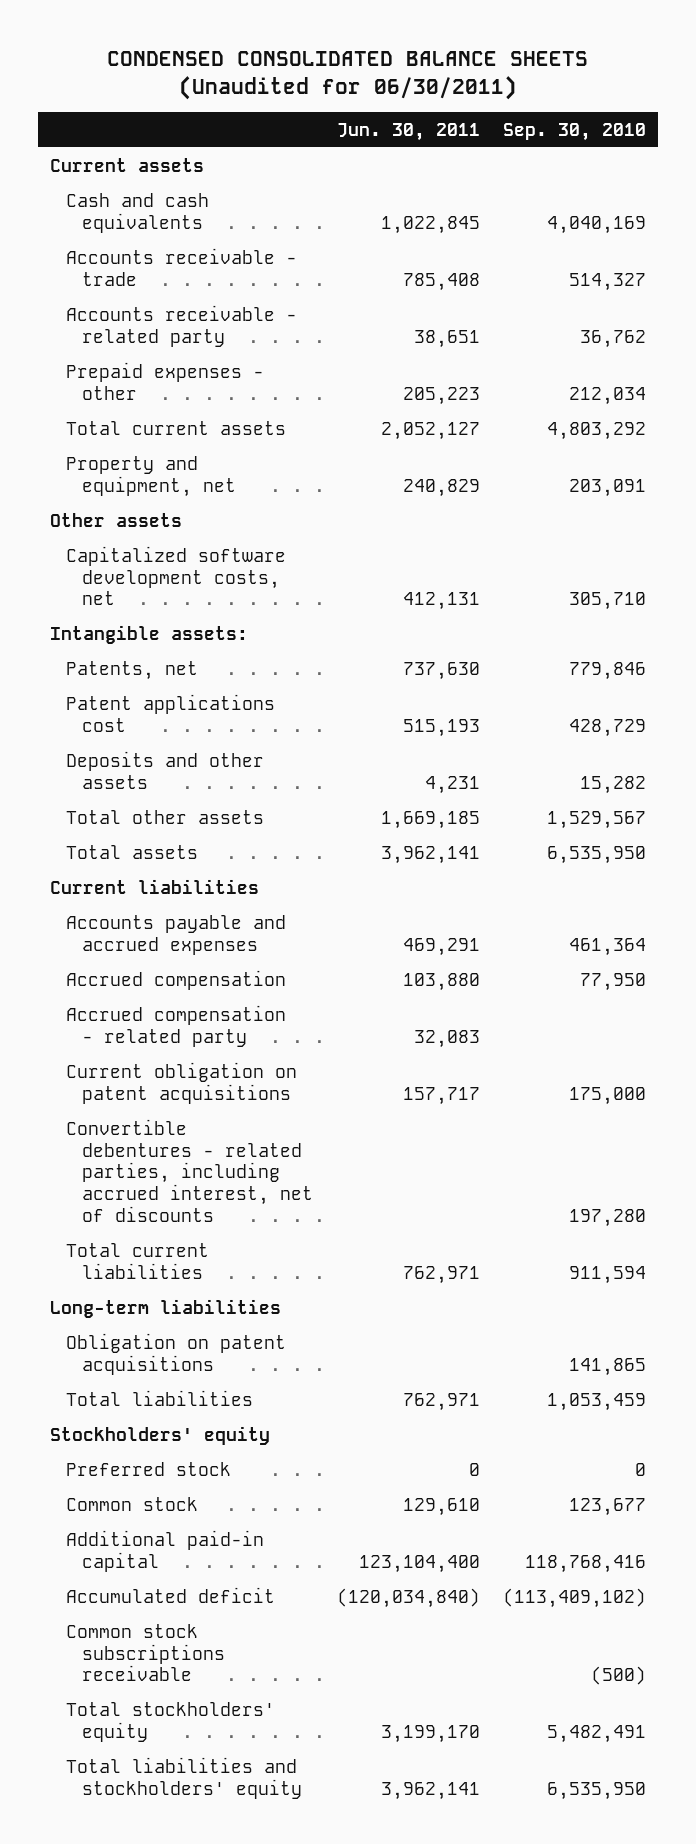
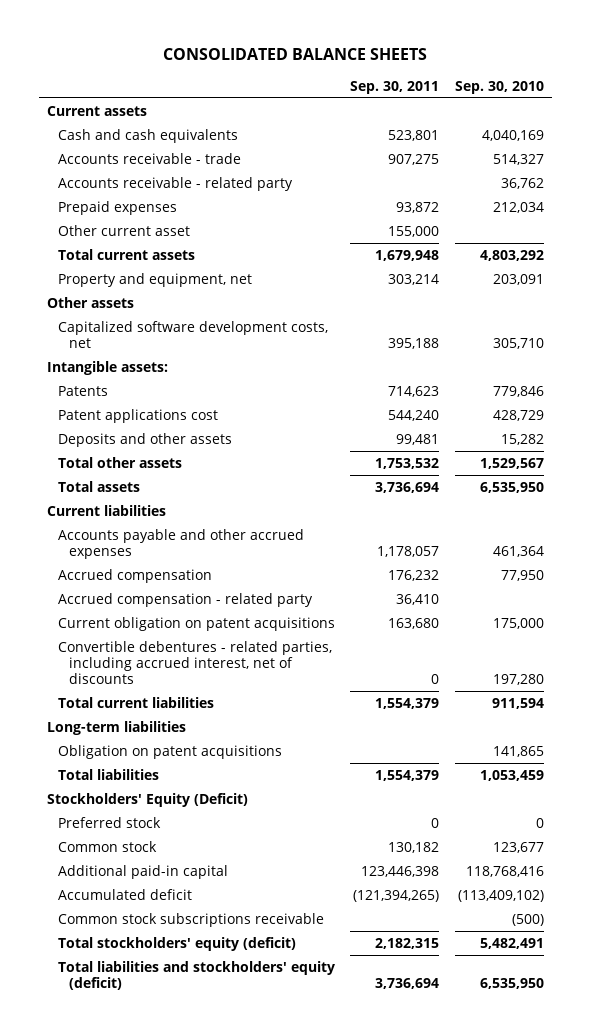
[107,50,589,100] CONDENSED CONSOLIDATED BALANCE SHEETS (Unaudited for 06/30/2011) -> [163,48,428,61] CONSOLIDATED BALANCE SHEETS
[336,122,480,141] Jun. 30, 2011 -> none
none -> [350,80,440,94] Sep. 30, 2011
[65,361,264,400] Prepaid expenses - other -> [57,200,177,215] Prepaid expenses
none -> [57,224,190,236] Other current asset
[65,660,198,680] Patents, net -> [57,385,108,396] Patents
[65,914,286,955] Accounts payable and accrued expenses -> [57,528,304,559] Accounts payable and other accrued expenses
[49,1425,270,1445] Stockholders' equity -> [46,792,248,807] Stockholders' Equity (Deficit)
[65,1701,275,1742] Total stockholders' equity -> [57,936,296,951] Total stockholders' equity (deficit)
[65,1756,302,1799] Total liabilities and stockholders' equity -> [57,960,335,990] Total liabilities and stockholders' equity (deficit)

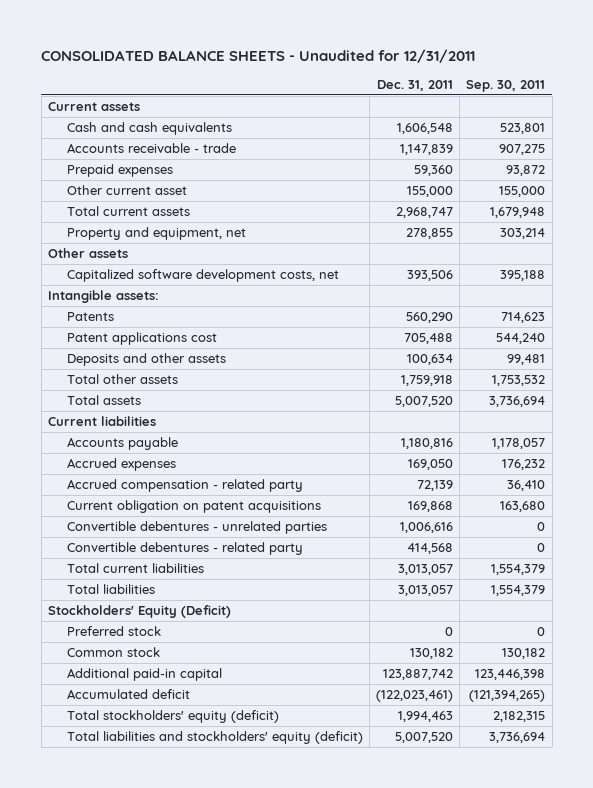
[163,48,428,61] CONSOLIDATED BALANCE SHEETS -> [41,49,476,64] CONSOLIDATED BALANCE SHEETS - Unaudited for 12/31/2011
[455,80,545,94] Sep. 30, 2010 -> none
none -> [377,79,454,91] Dec. 31, 2011
[57,176,293,191] Accounts receivable - related party -> none
[57,528,304,559] Accounts payable and other accrued expenses -> [67,436,179,450] Accounts payable
[57,568,212,583] Accrued compensation -> [67,457,177,471] Accrued expenses
none -> [67,520,328,534] Convertible debentures - unrelated parties
[57,640,332,684] Convertible debentures - related parties, including accrued interest, net of discounts -> [67,541,304,555] Convertible debentures - related party
[46,720,186,735] Long-term liabilities -> none
[57,744,282,759] Obligation on patent acquisitions -> none
[57,912,324,927] Common stock subscriptions receivable -> none

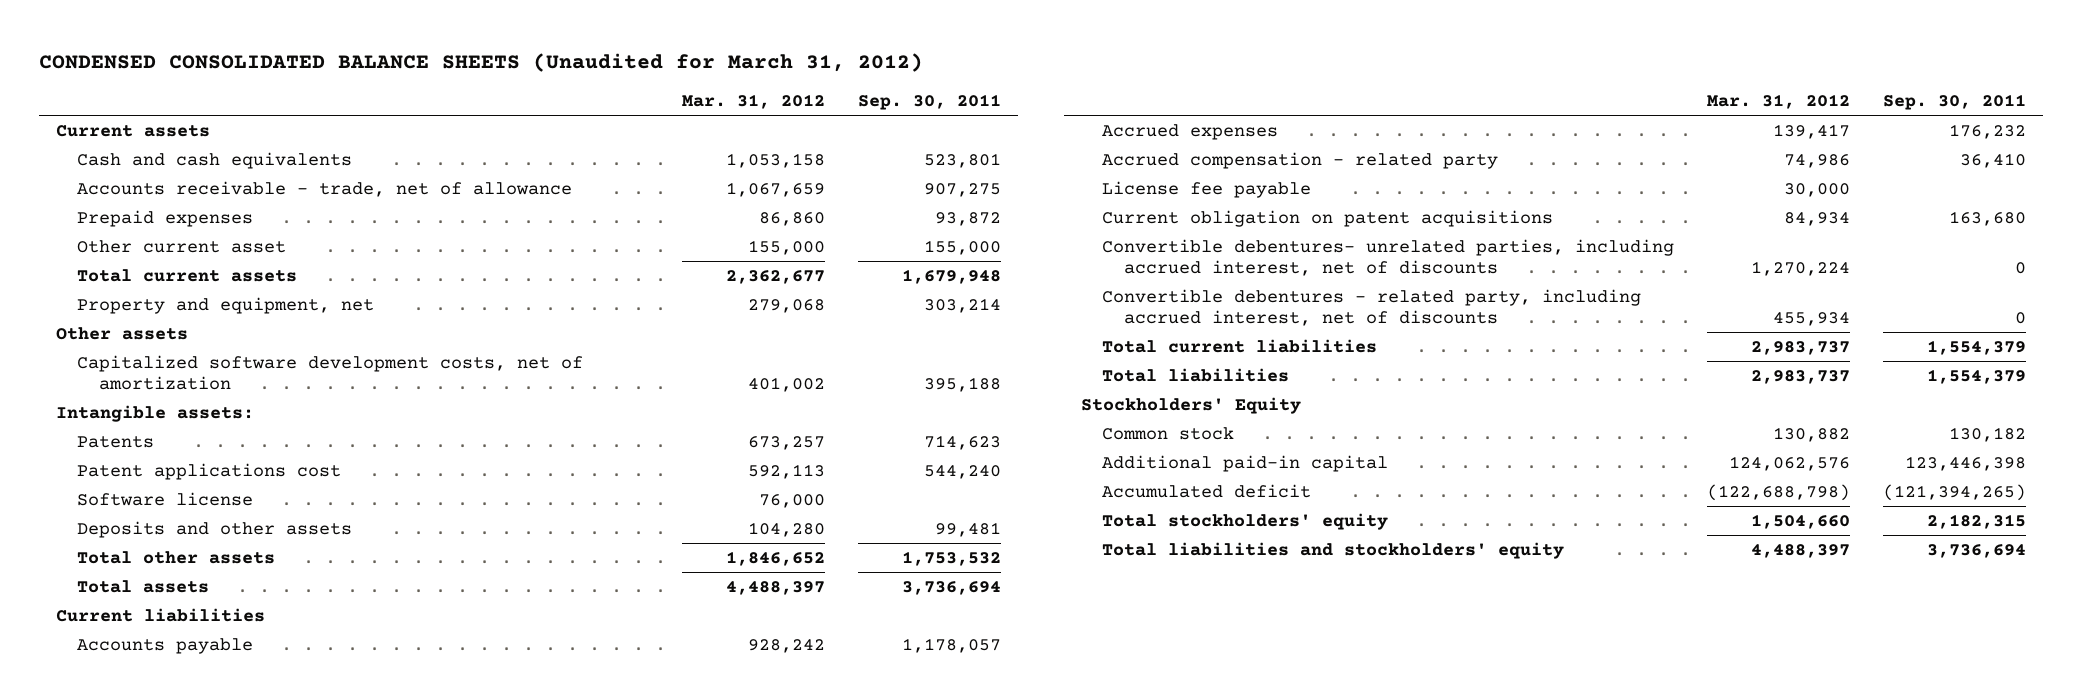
[41,49,476,64] CONSOLIDATED BALANCE SHEETS - Unaudited for 12/31/2011 -> [39,53,924,73] CONDENSED CONSOLIDATED BALANCE SHEETS (Unaudited for March 31, 2012)
[377,79,454,91] Dec. 31, 2011 -> none
none -> [682,94,826,110] Mar. 31, 2012
[67,142,237,153] Accounts receivable - trade -> [77,180,573,197] Accounts receivable - trade, net of allowance
[67,268,340,282] Capitalized software development costs, net -> [77,354,584,391] Capitalized software development costs, net of amortization
none -> [77,491,254,506] Software license
none -> [1102,180,1312,198] License fee payable
[67,520,328,534] Convertible debentures - unrelated parties -> [1102,238,1675,277] Convertible debentures- unrelated parties, including accrued interest, net of discounts
[67,541,304,555] Convertible debentures - related party -> [1102,288,1642,327] Convertible debentures - related party, including accrued interest, net of discounts
[67,625,162,636] Preferred stock -> none
[47,604,231,618] Stockholders' Equity (Deficit) -> [1080,396,1301,414] Stockholders' Equity
[67,709,280,723] Total stockholders' equity (deficit) -> [1102,512,1389,530] Total stockholders' equity
[67,730,364,744] Total liabilities and stockholders' equity (deficit) -> [1102,541,1565,559] Total liabilities and stockholders' equity

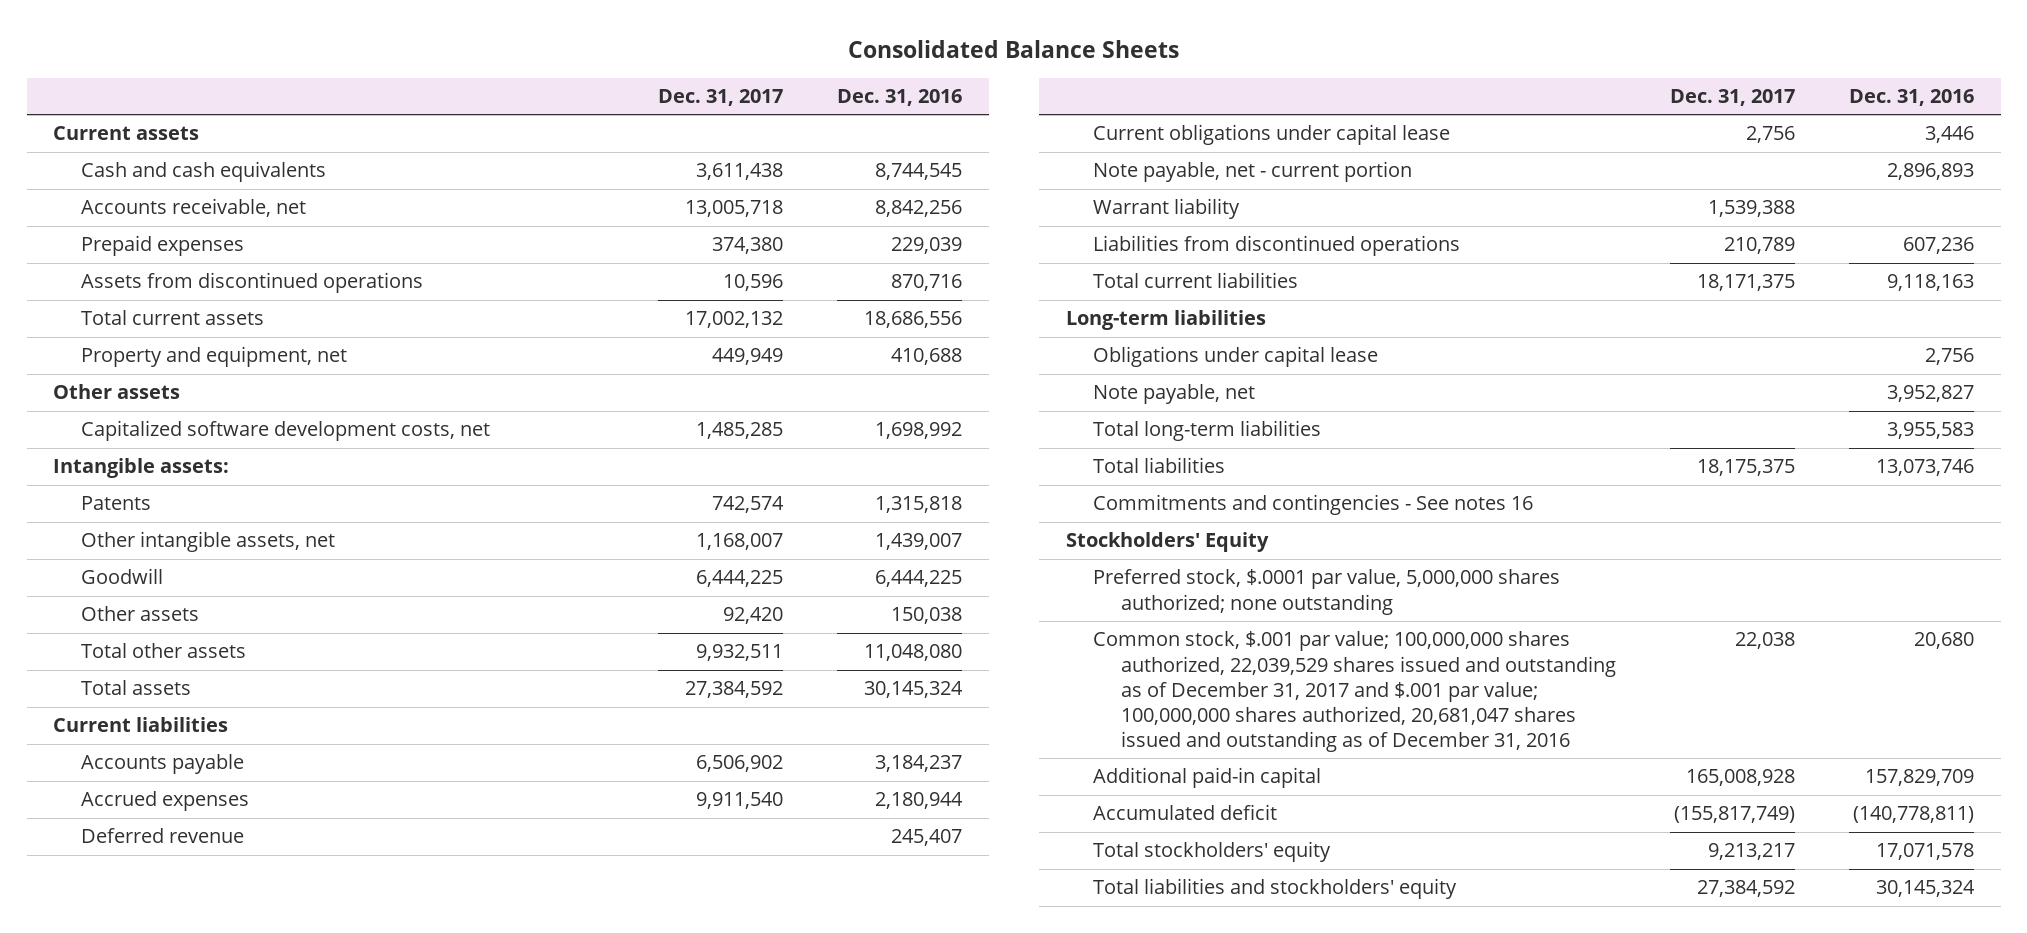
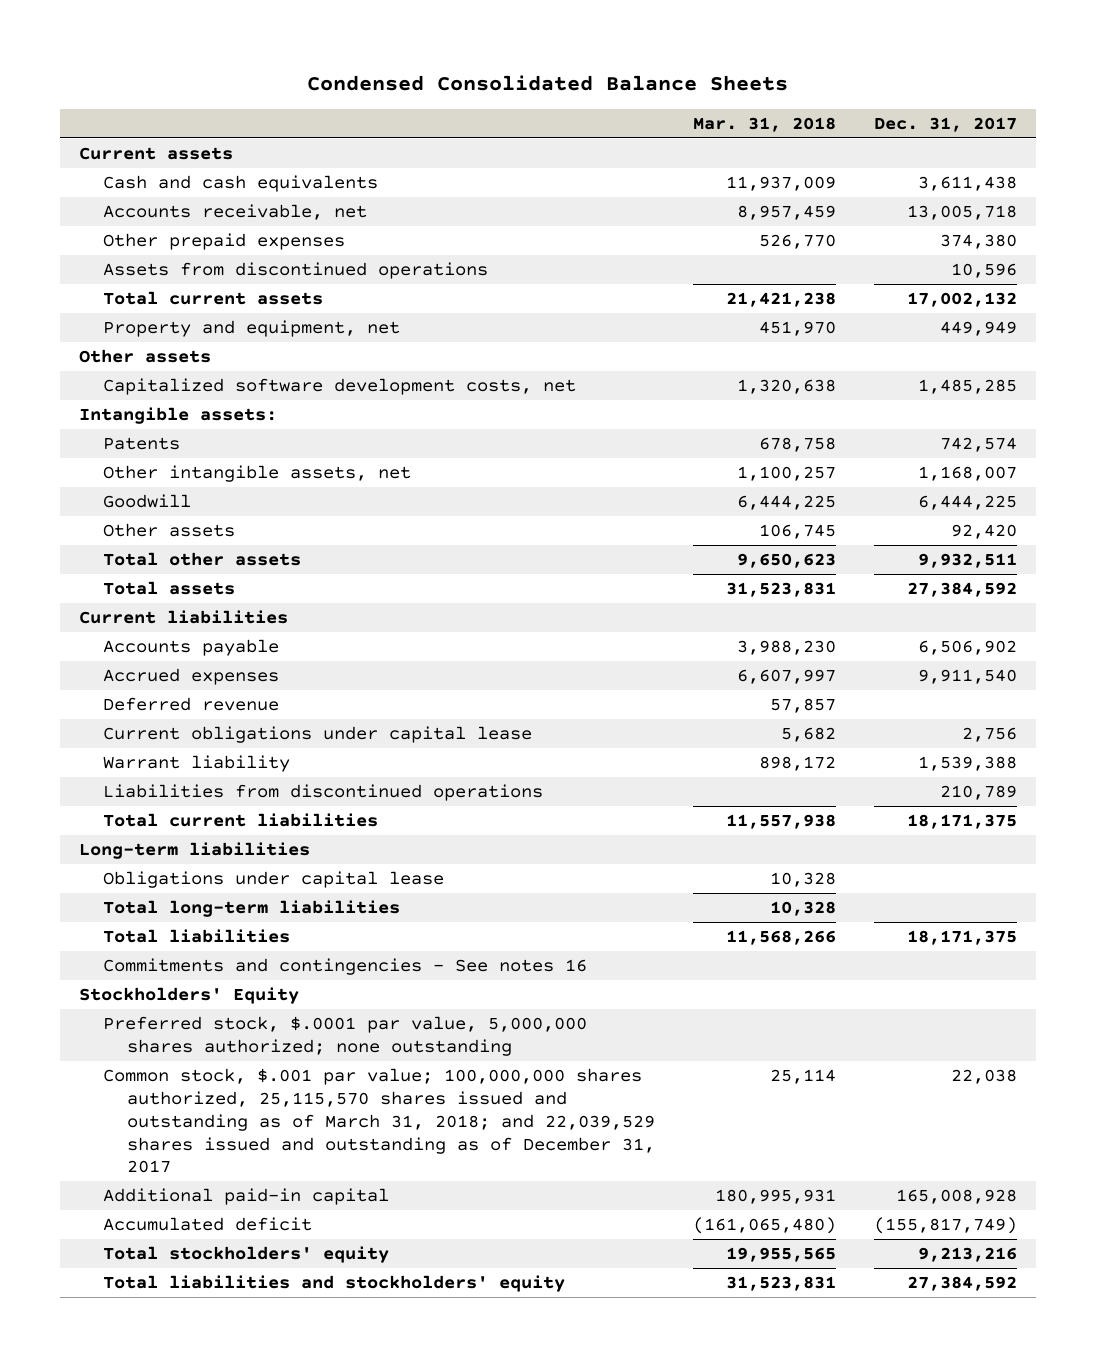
[847,39,1179,58] Consolidated Balance Sheets -> [306,74,788,91] Condensed Consolidated Balance Sheets
[836,88,962,106] Dec. 31, 2016 -> none
none -> [693,116,837,132] Mar. 31, 2018
[81,235,245,257] Prepaid expenses -> [102,233,345,251] Other prepaid expenses
[1093,161,1413,183] Note payable, net - current portion -> none
[1093,384,1256,405] Note payable, net -> none
[1696,459,1795,477] 18,175,375 -> [906,930,1017,946] 18,171,375
[1093,631,1616,753] Common stock, $.001 par value; 100,000,000 shares authorized, 22,039,529 shares issued and outstanding as of December 31, 2017 and $.001 par value; 100,000,000 shares authorized, 20,681,047 shares issued and outstanding as of December 31, 2016 -> [102,1068,656,1174] Common stock, $.001 par value; 100,000,000 shares authorized, 25,115,570 shares issued and outstanding as of March 31, 2018; and 22,039,529 shares issued and outstanding as of December 31, 2017
[1707,843,1795,861] 9,213,217 -> [917,1247,1017,1263] 9,213,216

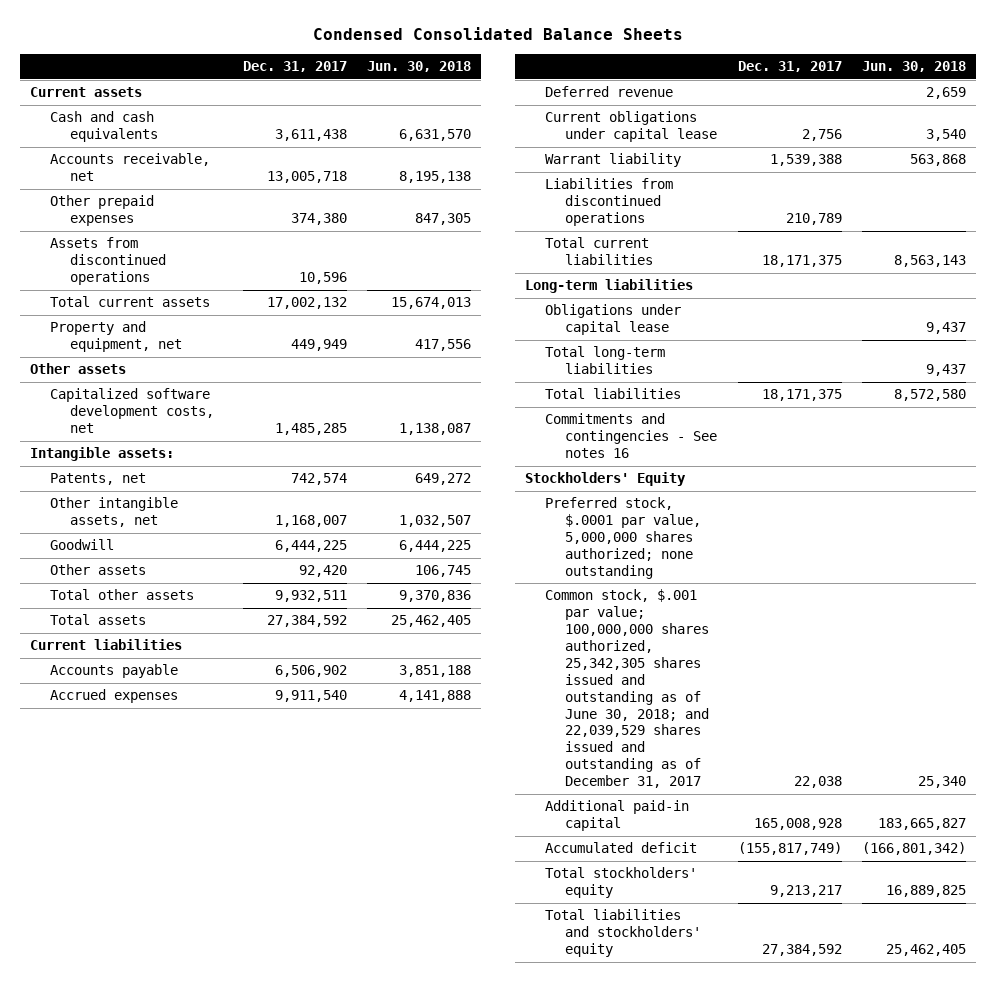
[693,116,837,132] Mar. 31, 2018 -> none
none -> [367,61,472,73] Jun. 30, 2018
[102,437,180,451] Patents -> [50,473,147,486] Patents, net
[102,1068,656,1174] Common stock, $.001 par value; 100,000,000 shares authorized, 25,115,570 shares issued and outstanding as of March 31, 2018; and 22,039,529 shares issued and outstanding as of December 31, 2017 -> [544,589,710,789] Common stock, $.001 par value; 100,000,000 shares authorized, 25,342,305 shares issued and outstanding as of June 30, 2018; and 22,039,529 shares issued and outstanding as of December 31, 2017
[917,1247,1017,1263] 9,213,216 -> [769,885,842,898] 9,213,217

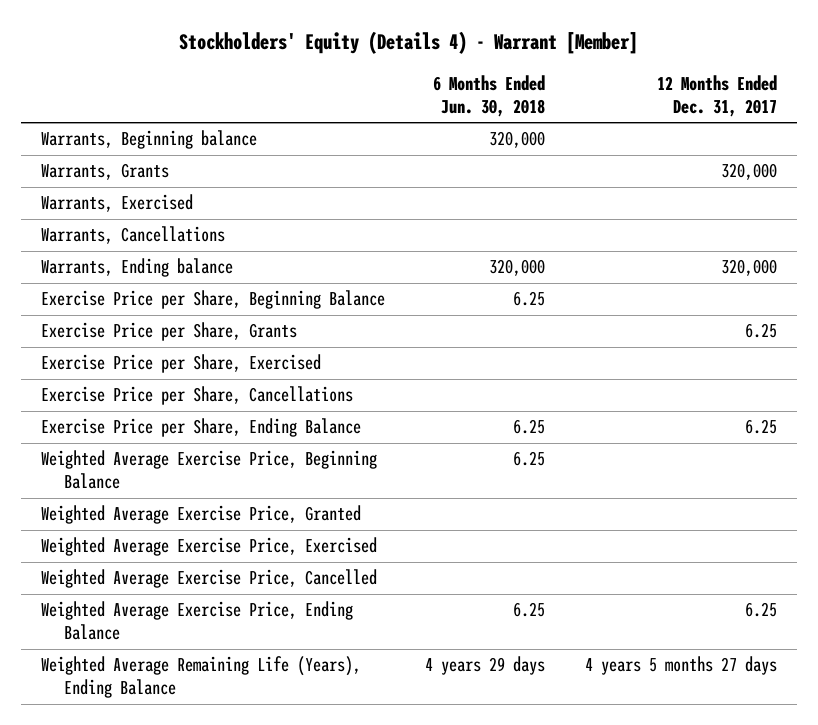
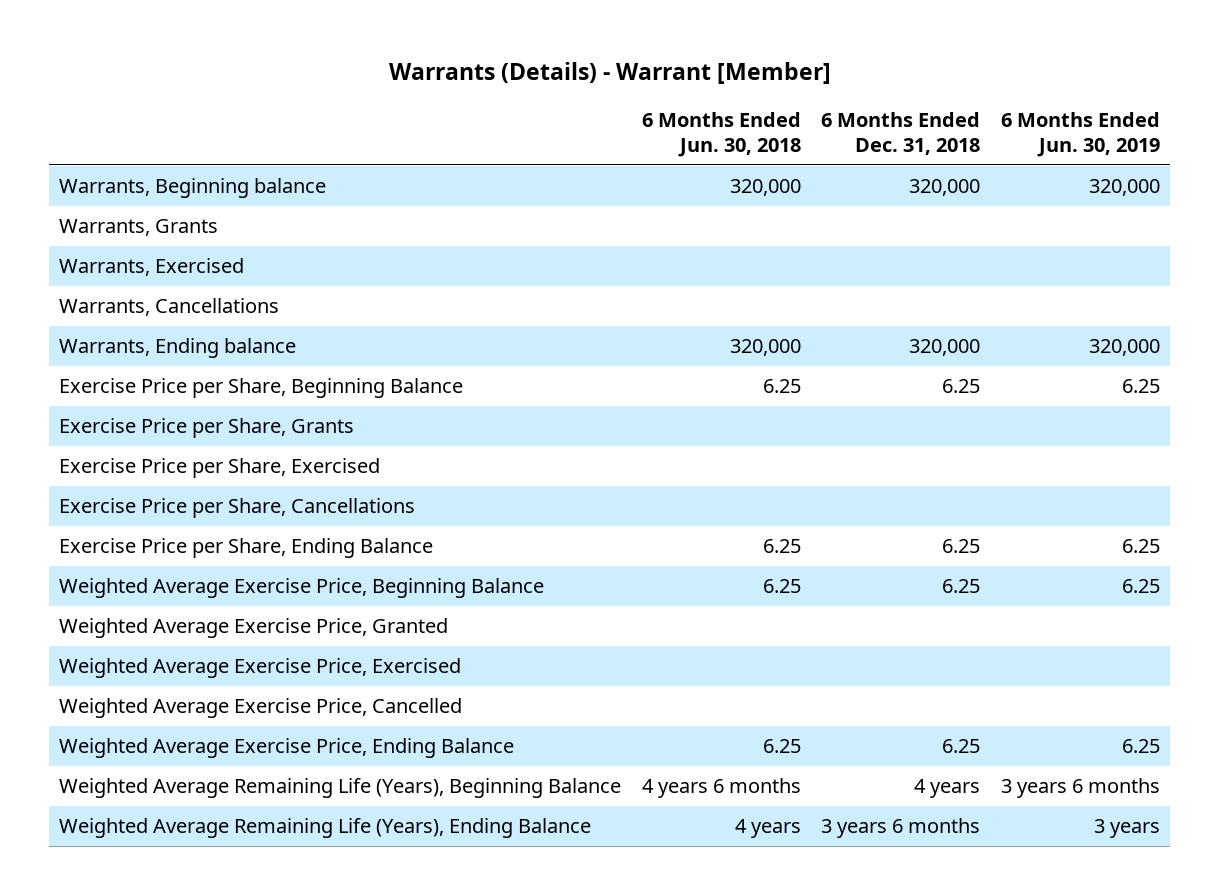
[178,31,638,55] Stockholders' Equity (Details 4) - Warrant [Member] -> [388,62,831,85] Warrants (Details) - Warrant [Member]
[656,74,777,117] 12 Months Ended Dec. 31, 2017 -> none
none -> [821,112,981,156] 6 Months Ended Dec. 31, 2018
none -> [1000,112,1160,158] 6 Months Ended Jun. 30, 2019
none -> [59,778,622,799] Weighted Average Remaining Life (Years), Beginning Balance
[424,656,545,676] 4 years 29 days -> [734,819,801,839] 4 years

